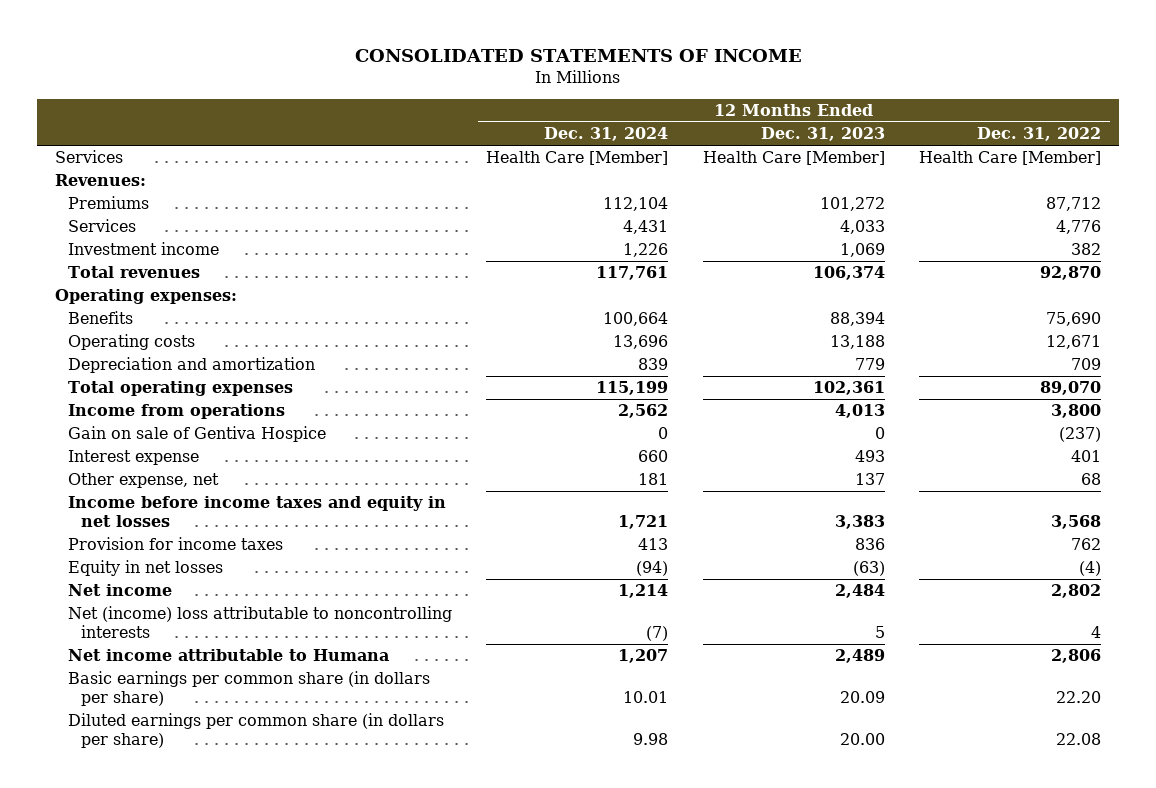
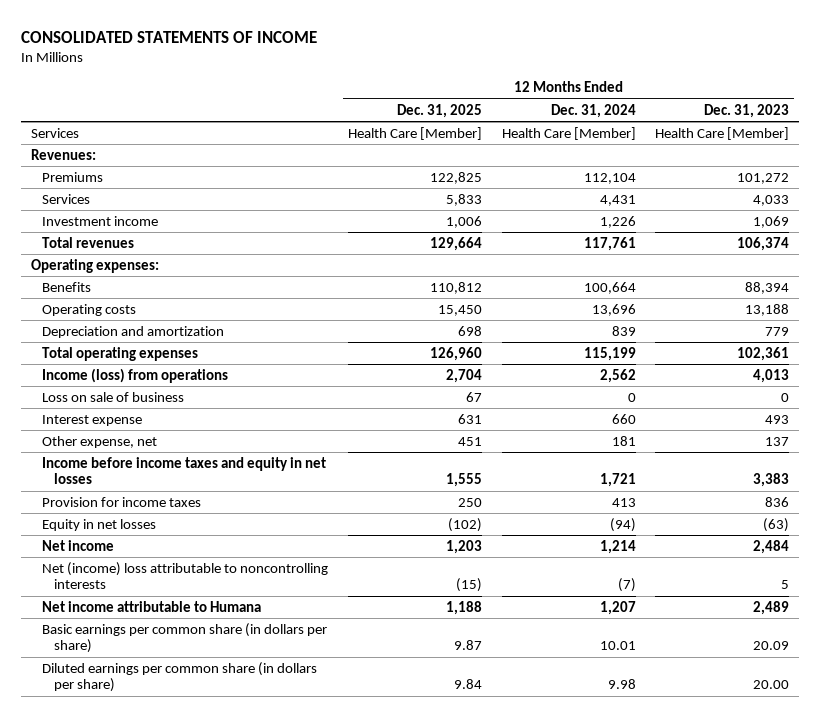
[977,127,1102,142] Dec. 31, 2022 -> none
none -> [396,103,482,118] Dec. 31, 2025
[67,404,285,420] Income from operations -> [42,367,229,383] Income (loss) from operations
[67,426,326,443] Gain on sale of Gentiva Hospice -> [42,391,185,402] Loss on sale of business

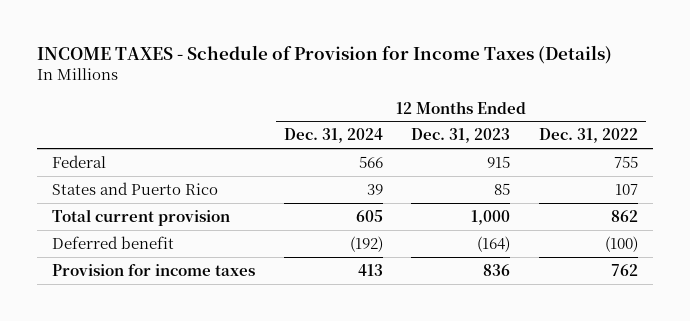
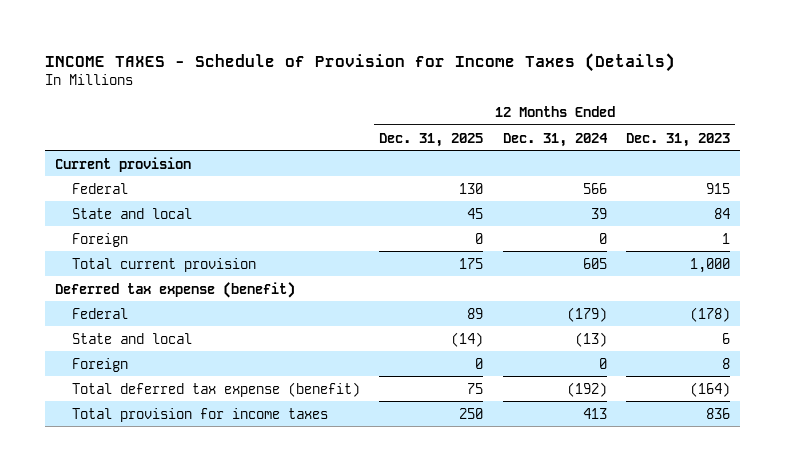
[539,128,639,144] Dec. 31, 2022 -> none
none -> [379,132,484,147] Dec. 31, 2025
none -> [54,156,191,172] Current provision
[51,181,218,195] States and Puerto Rico -> none
none -> [71,207,192,219] State and local
none -> [71,232,128,247] Foreign
none -> [54,281,295,298] Deferred tax expense (benefit)
none -> [71,307,128,319] Federal
none -> [71,332,192,344] State and local
none -> [71,357,128,372] Foreign
[51,235,174,249] Deferred benefit -> [71,381,360,397] Total deferred tax expense (benefit)
[51,263,255,276] Provision for income taxes -> [71,407,328,422] Total provision for income taxes

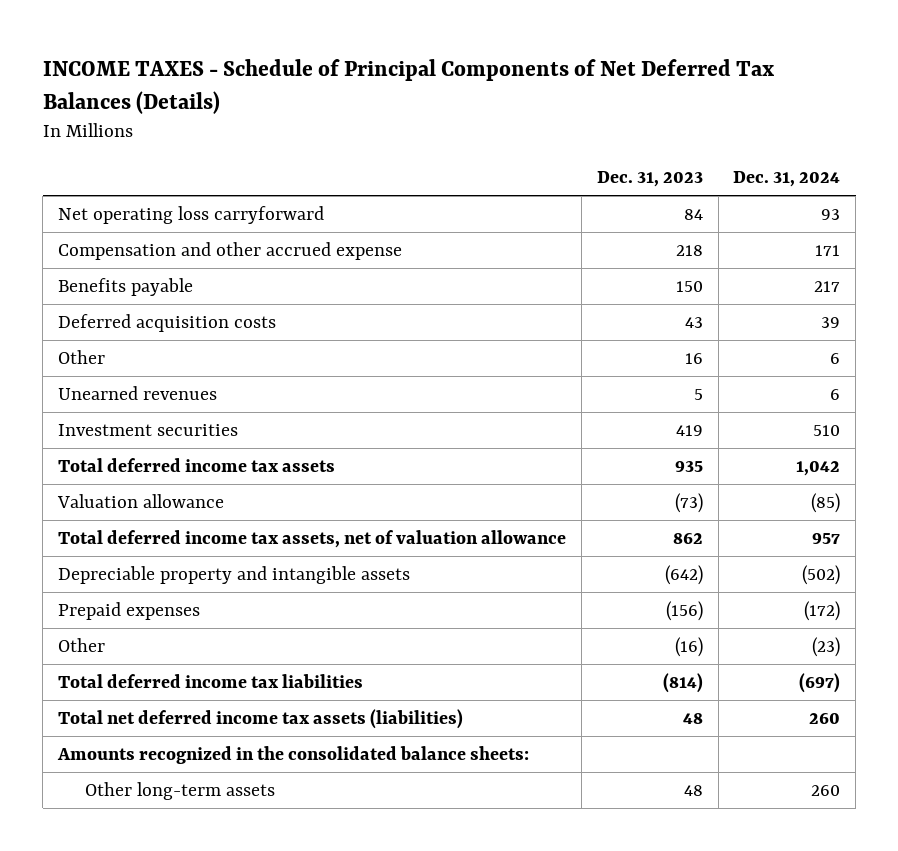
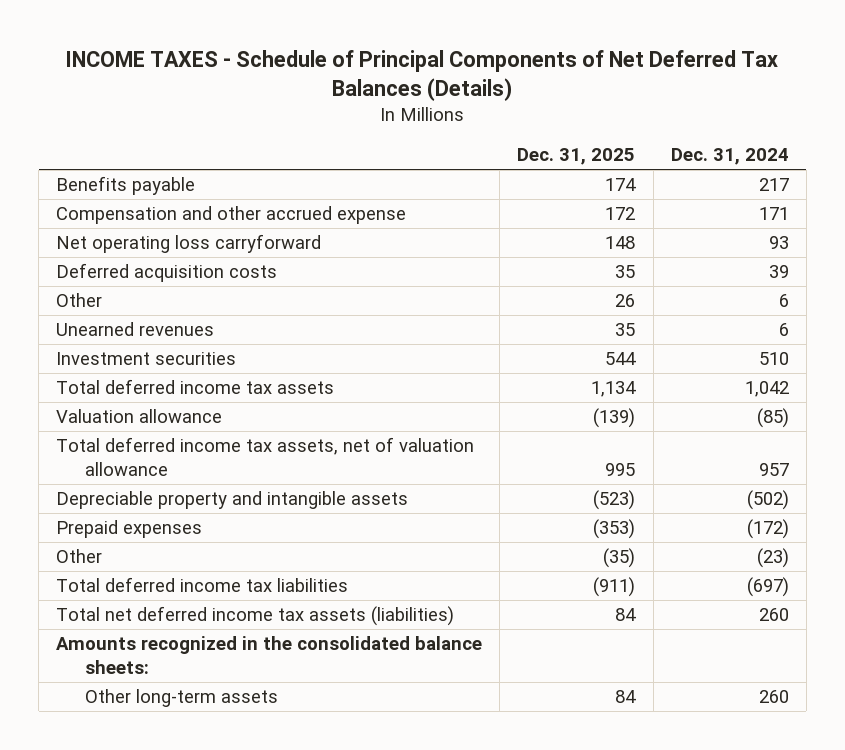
[596,170,703,187] Dec. 31, 2023 -> none
none -> [517,148,636,166] Dec. 31, 2025
[58,242,403,261] Compensation and other accrued expense -> [56,206,407,225] Compensation and other accrued expense
[58,206,325,225] Net operating loss carryforward -> [56,234,322,254] Net operating loss carryforward

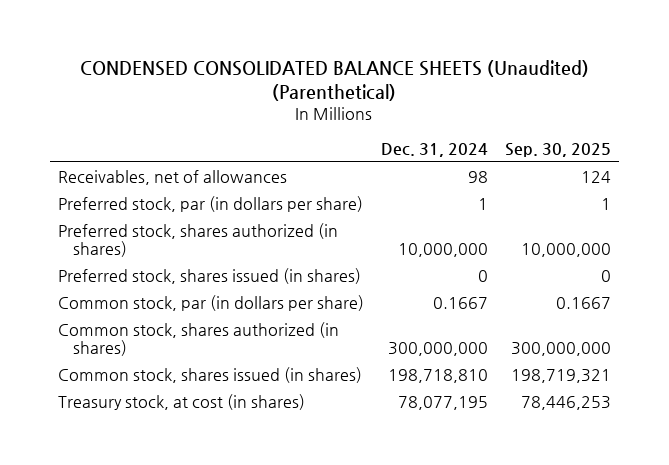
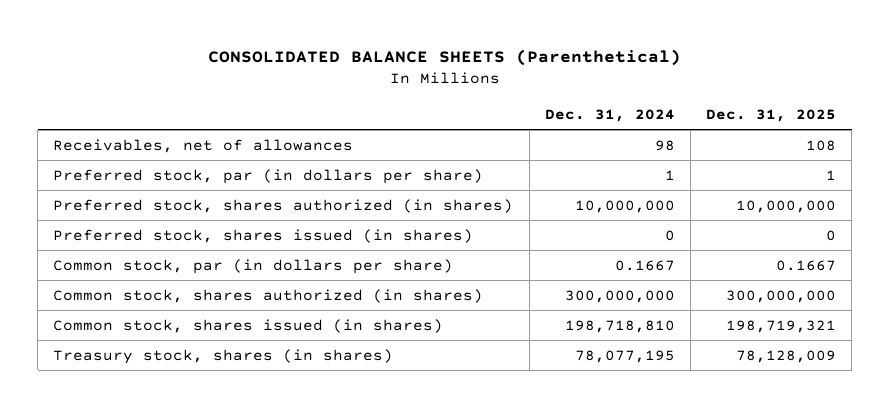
[80,59,590,102] CONDENSED CONSOLIDATED BALANCE SHEETS (Unaudited) (Parenthetical) -> [207,49,681,67] CONSOLIDATED BALANCE SHEETS (Parenthetical)
[504,142,611,157] Sep. 30, 2025 -> none
none -> [706,108,837,122] Dec. 31, 2025
[58,393,306,410] Treasury stock, at cost (in shares) -> [53,348,394,364] Treasury stock, shares (in shares)

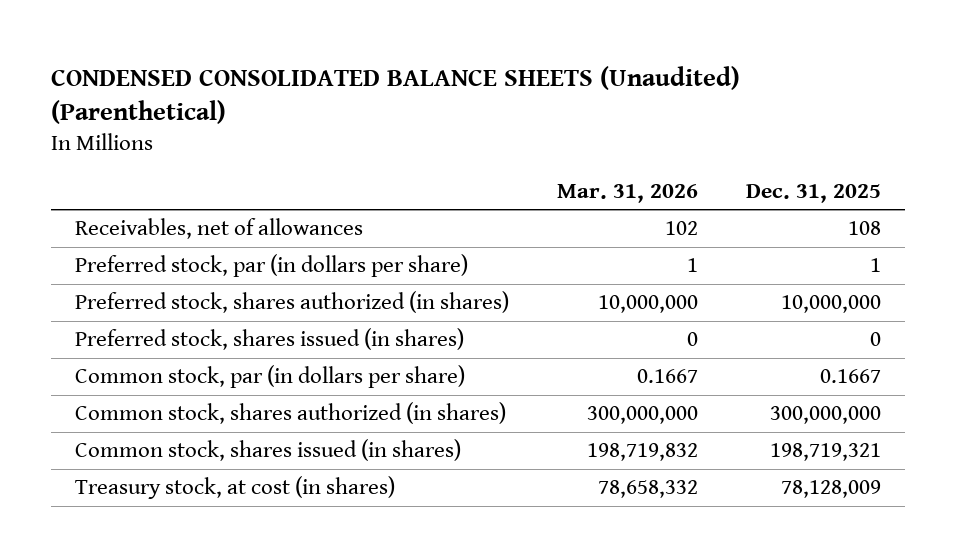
[207,49,681,67] CONSOLIDATED BALANCE SHEETS (Parenthetical) -> [51,65,741,125] CONDENSED CONSOLIDATED BALANCE SHEETS (Unaudited) (Parenthetical)
[544,108,675,122] Dec. 31, 2024 -> none
none -> [556,183,698,203] Mar. 31, 2026
[53,348,394,364] Treasury stock, shares (in shares) -> [75,476,396,500] Treasury stock, at cost (in shares)

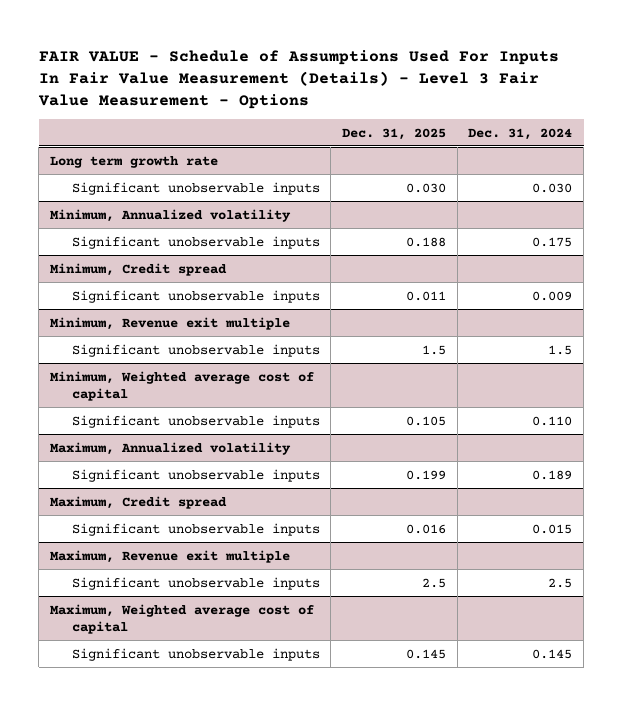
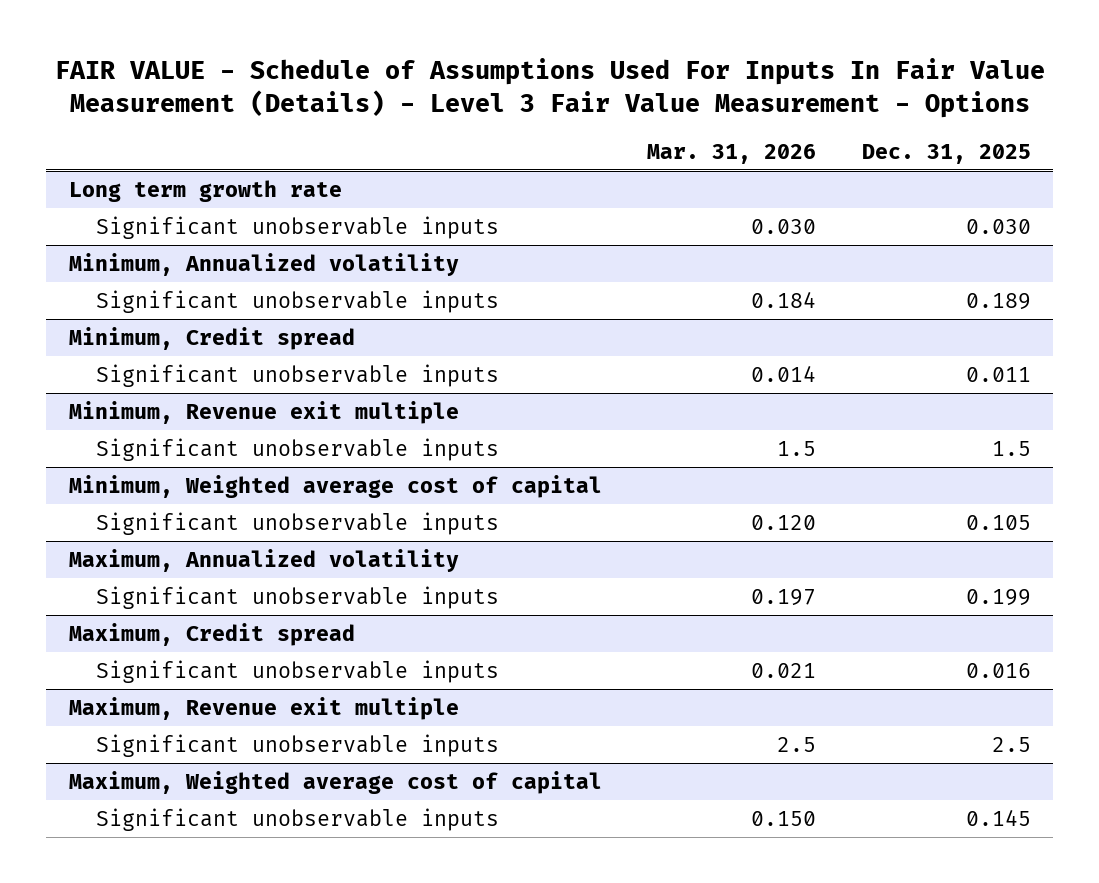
[468,127,573,140] Dec. 31, 2024 -> none
none -> [647,143,817,164] Mar. 31, 2026
[406,236,447,247] 0.188 -> [965,292,1031,310] 0.189

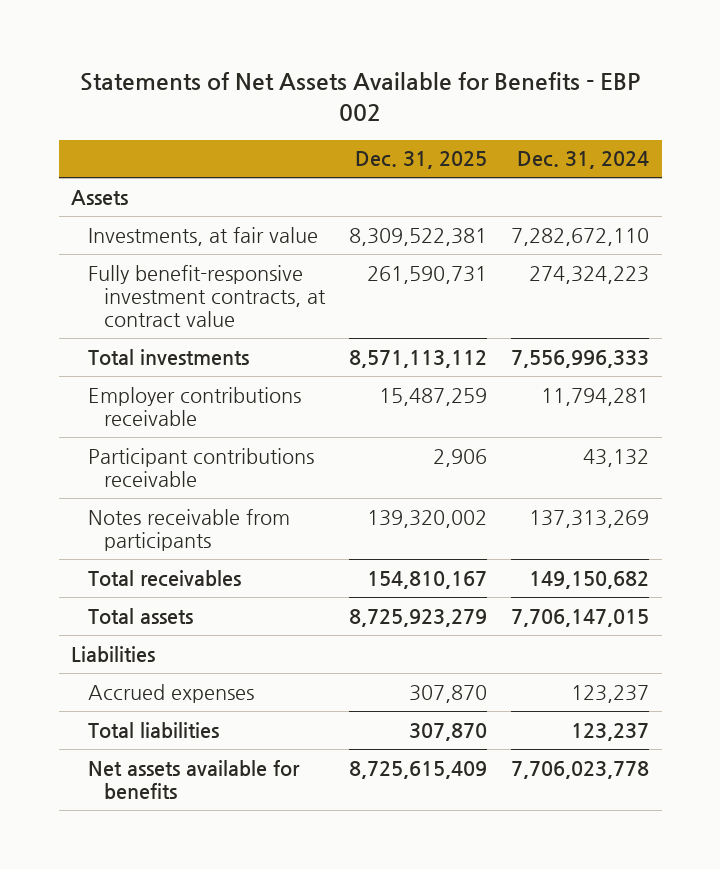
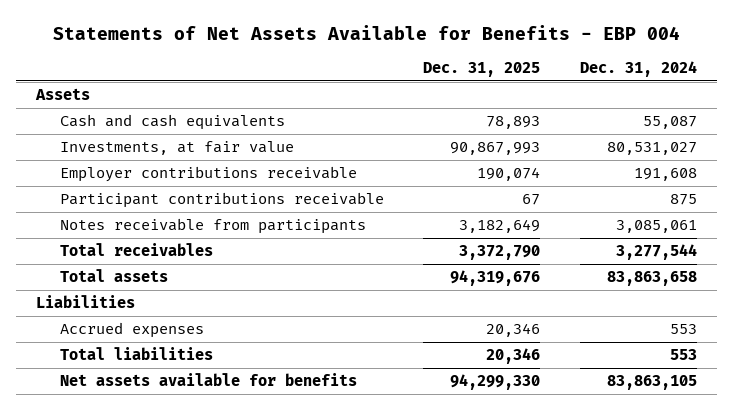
[80,72,641,122] Statements of Net Assets Available for Benefits - EBP 002 -> [52,24,680,40] Statements of Net Assets Available for Benefits - EBP 004
[87,264,327,328] Fully benefit-responsive investment contracts, at contract value -> none
[87,348,249,365] Total investments -> none
none -> [59,114,285,131] Cash and cash equivalents
[349,227,488,246] 8,309,522,381 -> [450,142,541,156] 90,867,993
[511,227,650,246] 7,282,672,110 -> [606,142,697,156] 80,531,027
[379,387,488,406] 15,487,259 -> [477,167,541,182] 190,074
[541,387,650,406] 11,794,281 -> [633,168,697,182] 191,608
[433,448,488,467] 2,906 -> [522,194,541,206] 67
[583,448,650,467] 43,132 -> [669,194,697,206] 875
[367,509,488,528] 139,320,002 -> [459,219,541,234] 3,182,649
[529,509,650,528] 137,313,269 -> [615,220,697,234] 3,085,061
[367,570,488,589] 154,810,167 -> [459,245,541,261] 3,372,790
[529,570,650,589] 149,150,682 -> [615,244,697,261] 3,277,544
[349,608,488,627] 8,725,923,279 -> [450,270,541,287] 94,319,676
[511,608,650,627] 7,706,147,015 -> [606,271,697,287] 83,863,658
[409,684,488,703] 307,870 -> [486,323,541,338] 20,346
[571,684,650,703] 123,237 -> [669,324,697,335] 553
[409,722,488,741] 307,870 -> [486,348,541,365] 20,346
[571,722,650,741] 123,237 -> [669,349,697,361] 553
[349,760,488,779] 8,725,615,409 -> [450,374,541,391] 94,299,330
[511,760,650,779] 7,706,023,778 -> [606,375,697,391] 83,863,105

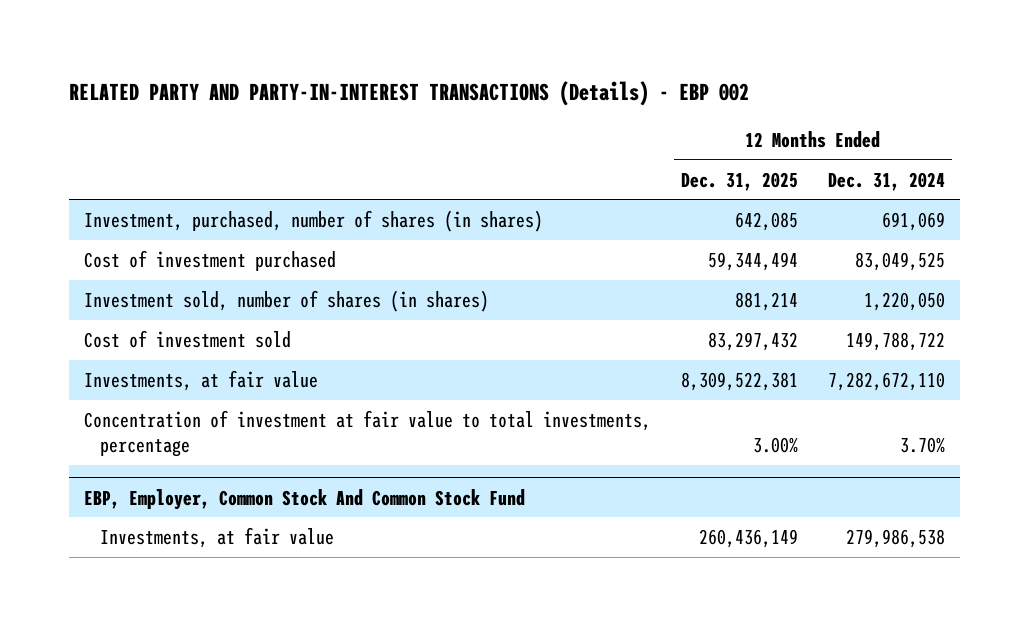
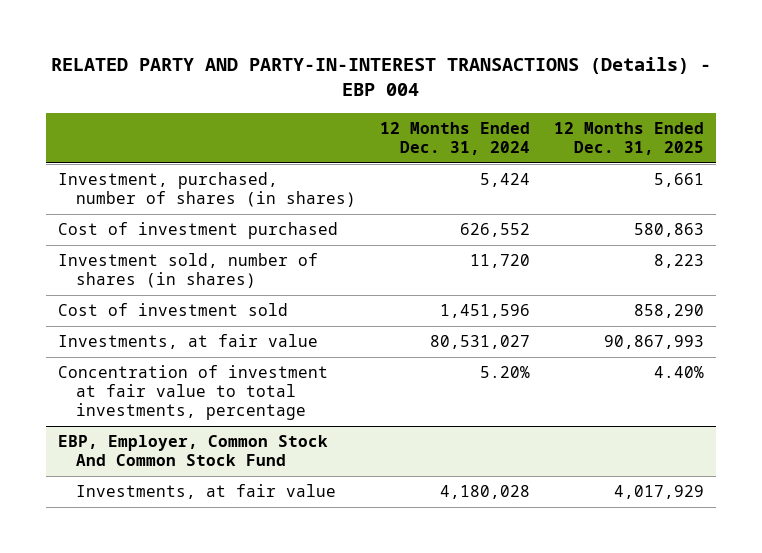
[69,81,750,107] RELATED PARTY AND PARTY-IN-INTEREST TRANSACTIONS (Details) - EBP 002 -> [51,57,712,97] RELATED PARTY AND PARTY-IN-INTEREST TRANSACTIONS (Details) - EBP 004
[735,211,799,231] 642,085 -> [654,173,705,188] 5,661
[881,211,945,231] 691,069 -> [479,173,530,188] 5,424
[708,251,799,271] 59,344,494 -> [634,223,705,238] 580,863
[854,251,945,271] 83,049,525 -> [459,223,530,238] 626,552
[735,291,799,311] 881,214 -> [654,254,705,269] 8,223
[863,291,945,311] 1,220,050 -> [469,254,530,269] 11,720
[708,331,799,351] 83,297,432 -> [634,304,705,319] 858,290
[845,331,945,351] 149,788,722 -> [439,304,530,319] 1,451,596
[681,371,799,391] 8,309,522,381 -> [604,335,705,350] 90,867,993
[827,371,945,391] 7,282,672,110 -> [429,335,530,350] 80,531,027
[753,437,799,454] 3.00% -> [654,366,705,379] 4.40%
[899,437,945,454] 3.70% -> [479,366,530,379] 5.20%
[699,528,799,548] 260,436,149 -> [614,485,705,500] 4,017,929
[845,528,945,548] 279,986,538 -> [439,485,530,500] 4,180,028

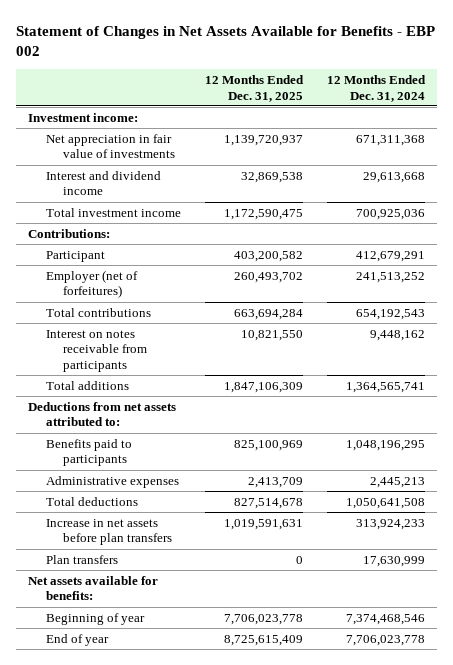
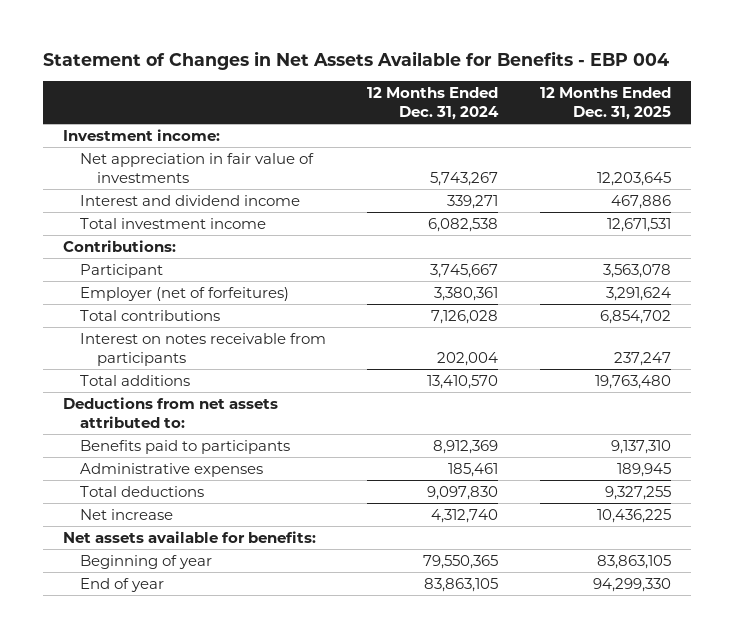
[15,26,435,57] Statement of Changes in Net Assets Available for Benefits - EBP 002 -> [42,51,669,71] Statement of Changes in Net Assets Available for Benefits - EBP 004
[223,134,303,146] 1,139,720,937 -> [596,171,671,186] 12,203,645
[356,134,426,146] 671,311,368 -> [430,171,499,186] 5,743,267
[240,171,303,183] 32,869,538 -> [610,194,671,209] 467,886
[363,171,426,183] 29,613,668 -> [447,194,499,209] 339,271
[223,208,303,220] 1,172,590,475 -> [606,217,671,232] 12,671,531
[356,208,426,220] 700,925,036 -> [428,217,499,232] 6,082,538
[233,250,303,262] 403,200,582 -> [602,263,671,278] 3,563,078
[356,250,426,262] 412,679,291 -> [430,263,499,278] 3,745,667
[233,271,303,283] 260,493,702 -> [605,286,671,301] 3,291,624
[356,271,426,283] 241,513,252 -> [434,286,499,301] 3,380,361
[233,308,303,320] 663,694,284 -> [599,309,671,324] 6,854,702
[356,308,426,320] 654,192,543 -> [431,309,499,324] 7,126,028
[240,329,303,341] 10,821,550 -> [613,351,671,366] 237,247
[370,329,426,341] 9,448,162 -> [437,351,499,366] 202,004
[223,381,303,393] 1,847,106,309 -> [594,374,671,389] 19,763,480
[346,381,426,393] 1,364,565,741 -> [427,374,499,389] 13,410,570
[45,554,118,564] Plan transfers -> none
[233,439,303,451] 825,100,969 -> [610,439,671,454] 9,137,310
[346,439,426,451] 1,048,196,295 -> [433,439,499,454] 8,912,369
[247,476,303,488] 2,413,709 -> [616,462,671,477] 189,945
[370,476,426,488] 2,445,213 -> [448,462,499,477] 185,461
[233,497,303,509] 827,514,678 -> [604,485,671,500] 9,327,255
[346,497,426,509] 1,050,641,508 -> [427,485,499,500] 9,097,830
[45,518,173,546] Increase in net assets before plan transfers -> [80,508,174,520] Net increase
[223,518,303,530] 1,019,591,631 -> [596,508,671,523] 10,436,225
[356,518,426,530] 313,924,233 -> [431,508,499,523] 4,312,740
[223,613,303,625] 7,706,023,778 -> [596,554,671,569] 83,863,105
[346,613,426,625] 7,374,468,546 -> [423,554,499,569] 79,550,365
[223,634,303,646] 8,725,615,409 -> [592,577,671,592] 94,299,330
[346,634,426,646] 7,706,023,778 -> [424,577,499,592] 83,863,105

